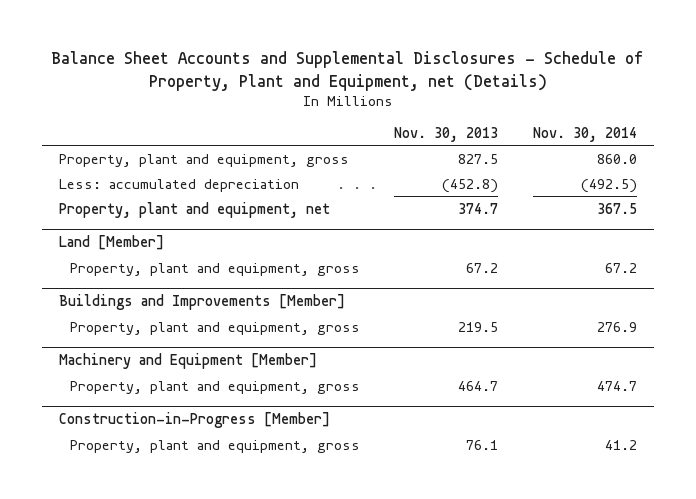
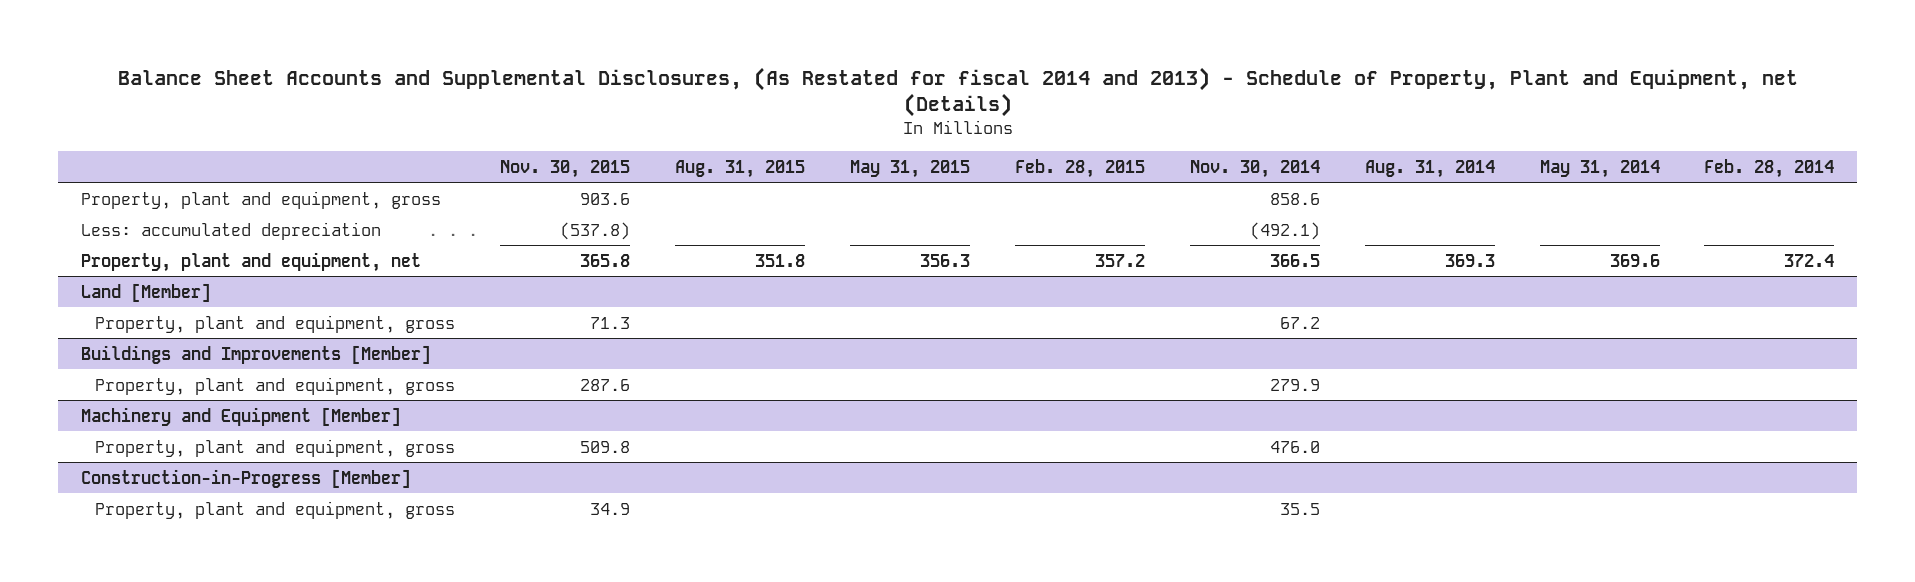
[50,51,644,91] Balance Sheet Accounts and Supplemental Disclosures - Schedule of Property, Plant and Equipment, net (Details) -> [117,66,1798,118] Balance Sheet Accounts and Supplemental Disclosures, (As Restated for fiscal 2014 and 2013) - Schedule of Property, Plant and Equipment, net (Details)
[394,126,499,142] Nov. 30, 2013 -> none
none -> [500,159,631,178] Nov. 30, 2015
none -> [674,159,805,178] Aug. 31, 2015
none -> [849,159,970,178] May 31, 2015
none -> [1014,158,1145,178] Feb. 28, 2015
none -> [1364,159,1495,178] Aug. 31, 2014
none -> [1539,159,1660,178] May 31, 2014
none -> [1704,158,1835,178] Feb. 28, 2014
[596,153,637,164] 860.0 -> [1269,192,1320,205] 858.6
[580,178,637,193] (492.5) -> [1249,221,1320,240] (492.1)
[596,202,637,214] 367.5 -> [1269,253,1320,267] 366.5
[596,321,637,332] 276.9 -> [1269,378,1320,391] 279.9
[596,380,637,391] 474.7 -> [1269,440,1320,453] 476.0
[604,439,637,450] 41.2 -> [1279,502,1320,515] 35.5

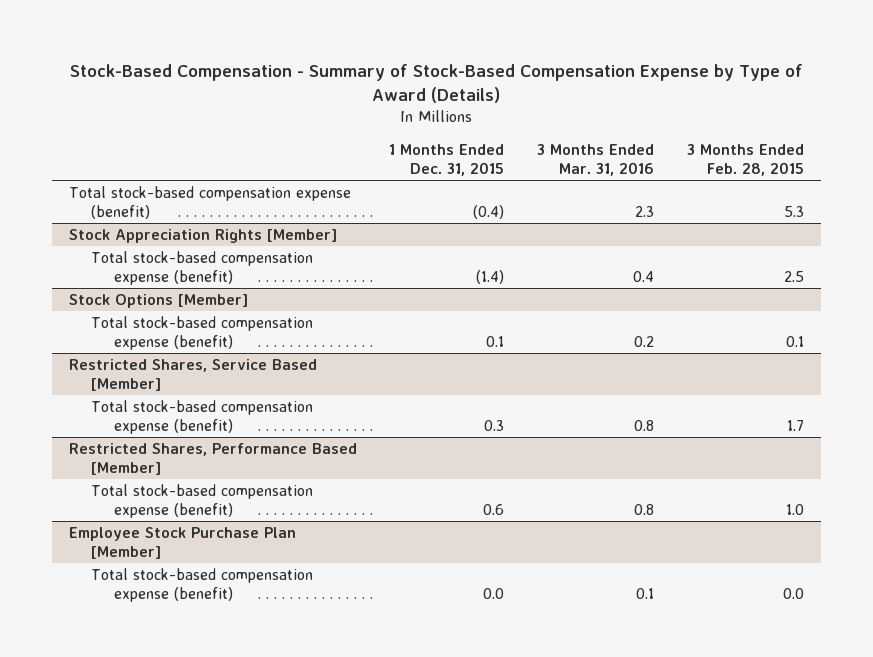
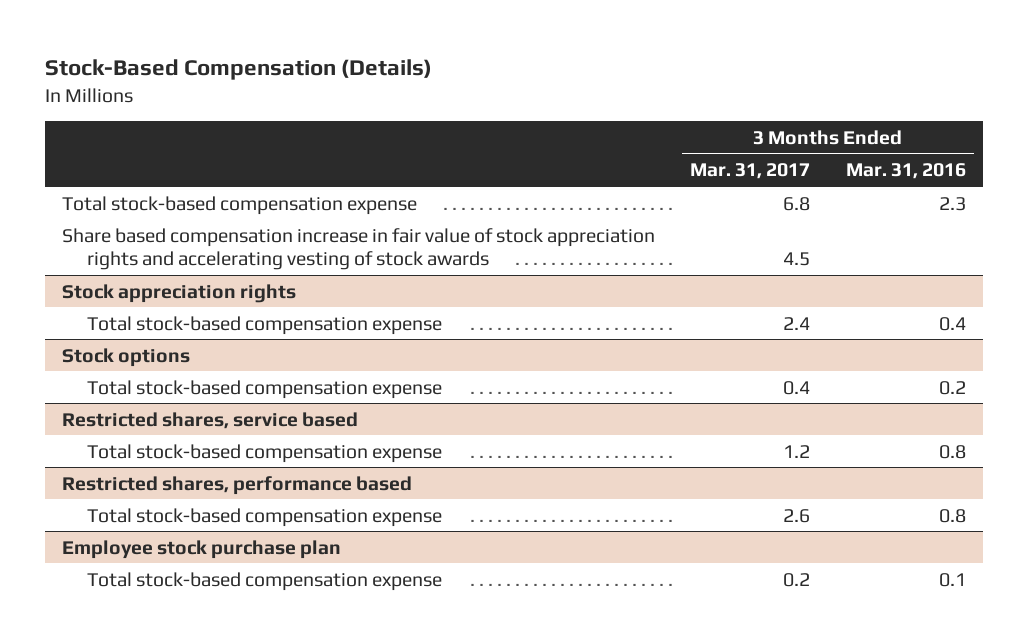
[70,63,804,104] Stock-Based Compensation - Summary of Stock-Based Compensation Expense by Type of Award (Details) -> [44,59,432,81] Stock-Based Compensation (Details)
[389,144,505,177] 1 Months Ended Dec. 31, 2015 -> none
[687,144,805,177] 3 Months Ended Feb. 28, 2015 -> none
none -> [690,163,811,180] Mar. 31, 2017
[68,185,351,219] Total stock-based compensation expense (benefit) -> [62,195,418,215] Total stock-based compensation expense
none -> [62,227,656,270] Share based compensation increase in fair value of stock appreciation rights and accelerating vesting of stock awards
[68,228,337,243] Stock Appreciation Rights [Member] -> [62,283,297,303] Stock appreciation rights
[91,250,314,285] Total stock-based compensation expense (benefit) -> [87,315,443,335] Total stock-based compensation expense
[68,293,248,308] Stock Options [Member] -> [62,347,191,367] Stock options
[91,315,314,350] Total stock-based compensation expense (benefit) -> [87,379,443,399] Total stock-based compensation expense
[68,358,317,391] Restricted Shares, Service Based [Member] -> [62,411,359,429] Restricted shares, service based
[91,399,314,434] Total stock-based compensation expense (benefit) -> [87,443,443,463] Total stock-based compensation expense
[68,442,357,475] Restricted Shares, Performance Based [Member] -> [62,475,413,495] Restricted shares, performance based
[91,483,314,518] Total stock-based compensation expense (benefit) -> [87,507,443,527] Total stock-based compensation expense
[68,526,296,559] Employee Stock Purchase Plan [Member] -> [62,539,342,559] Employee stock purchase plan
[91,567,314,602] Total stock-based compensation expense (benefit) -> [87,571,443,591] Total stock-based compensation expense

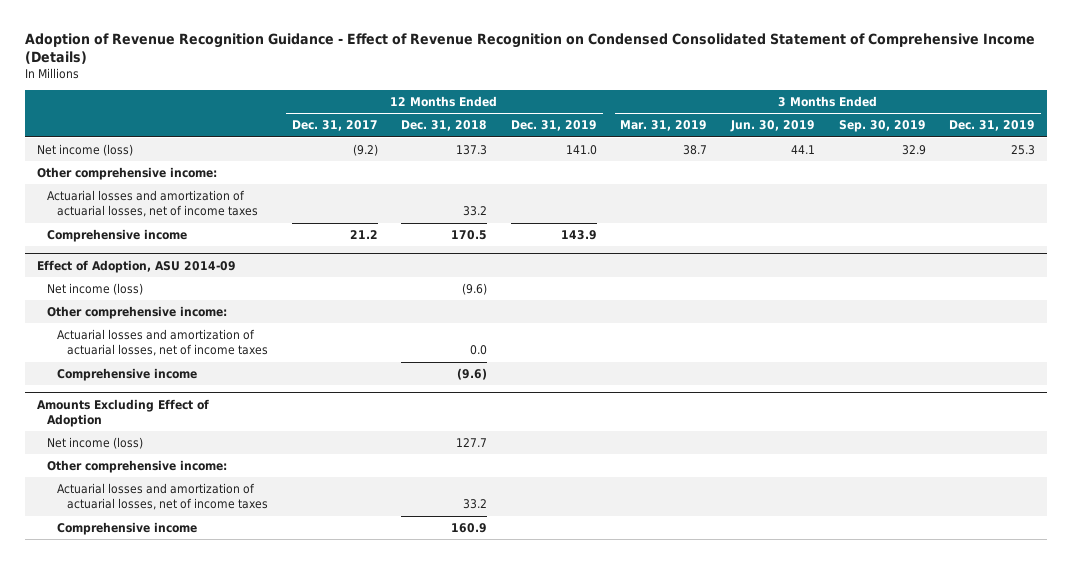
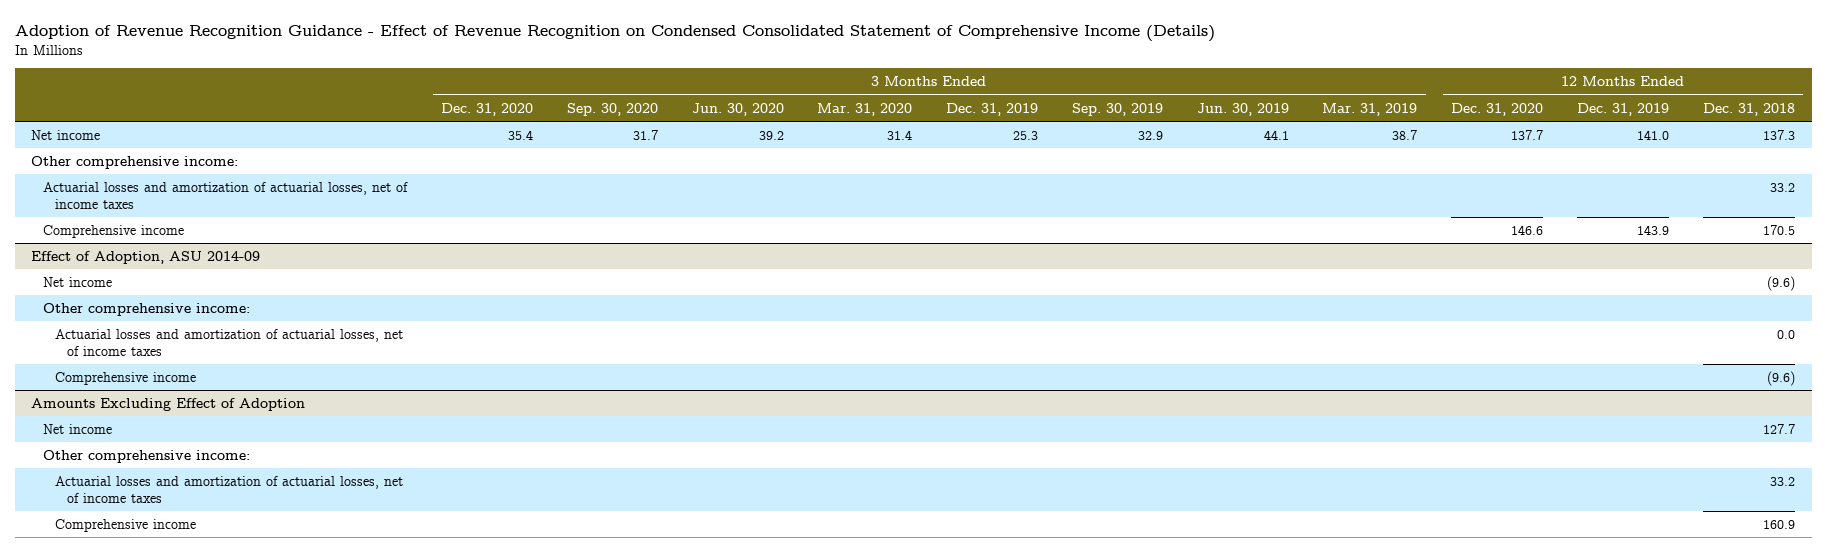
[291,120,378,132] Dec. 31, 2017 -> none
none -> [441,102,534,116] Dec. 31, 2020
none -> [566,102,658,116] Sep. 30, 2020
none -> [691,102,784,116] Jun. 30, 2020
none -> [817,102,913,116] Mar. 31, 2020
none -> [1451,102,1544,116] Dec. 31, 2020
[37,144,134,157] Net income (loss) -> [31,129,101,140] Net income
[47,283,144,296] Net income (loss) -> [43,276,113,287] Net income
[47,437,144,450] Net income (loss) -> [43,423,113,434] Net income

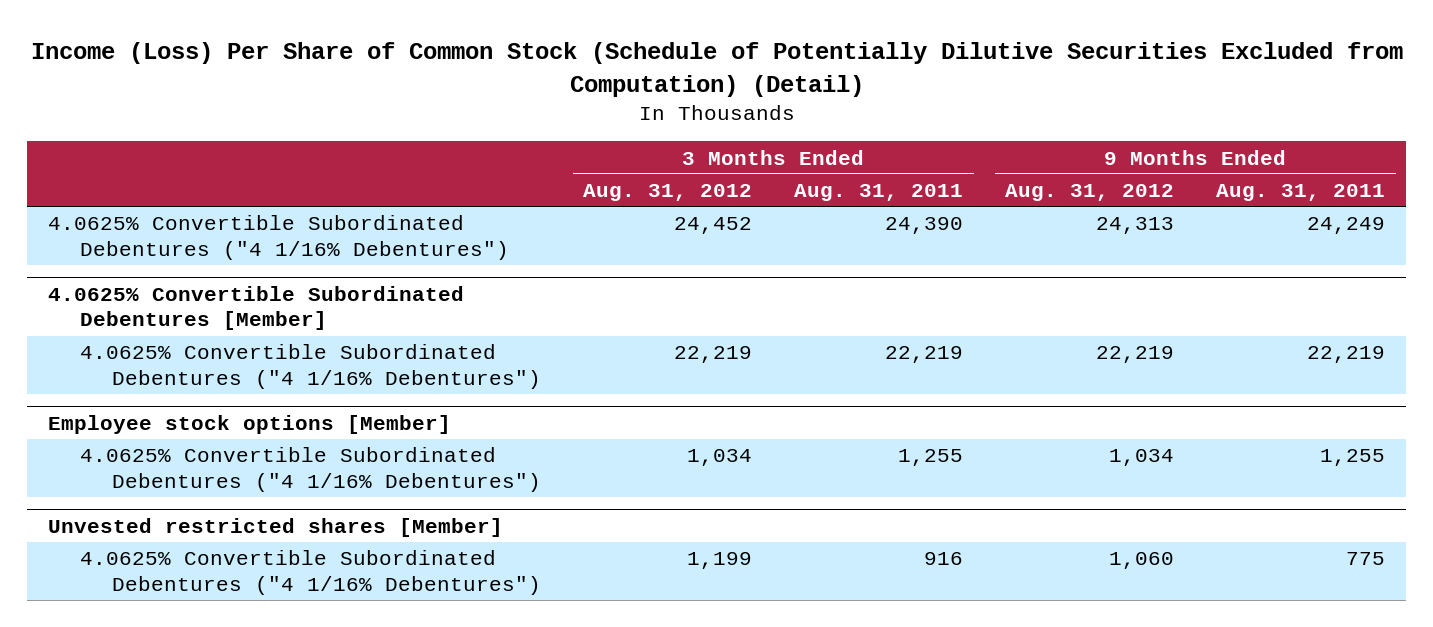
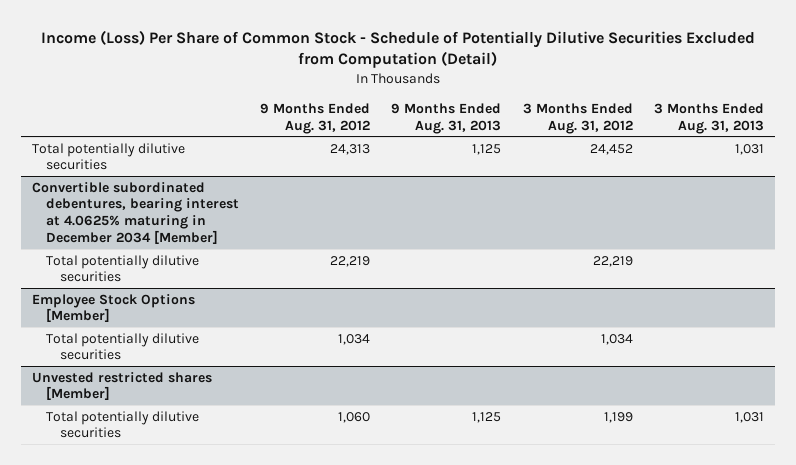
[30,42,1403,98] Income (Loss) Per Share of Common Stock (Schedule of Potentially Dilutive Securities Excluded from Computation) (Detail) -> [40,29,755,69] Income (Loss) Per Share of Common Stock - Schedule of Potentially Dilutive Securities Excluded from Computation (Detail)
[794,183,964,201] Aug. 31, 2011 -> none
[1216,183,1386,201] Aug. 31, 2011 -> none
none -> [391,102,502,134] 9 Months Ended Aug. 31, 2013
none -> [654,102,765,134] 3 Months Ended Aug. 31, 2013
[47,285,464,331] 4.0625% Convertible Subordinated Debentures [Member] -> none
[47,215,510,260] 4.0625% Convertible Subordinated Debentures ("4 1/16% Debentures") -> [31,142,185,171] Total potentially dilutive securities
none -> [31,181,239,245] Convertible subordinated debentures, bearing interest at 4.0625% maturing in December 2034 [Member]
[80,344,542,389] 4.0625% Convertible Subordinated Debentures ("4 1/16% Debentures") -> [45,254,199,283] Total potentially dilutive securities
[47,414,451,434] Employee stock options [Member] -> [31,293,195,323] Employee Stock Options [Member]
[80,447,542,492] 4.0625% Convertible Subordinated Debentures ("4 1/16% Debentures") -> [45,332,199,361] Total potentially dilutive securities
[80,550,542,595] 4.0625% Convertible Subordinated Debentures ("4 1/16% Debentures") -> [45,410,199,439] Total potentially dilutive securities

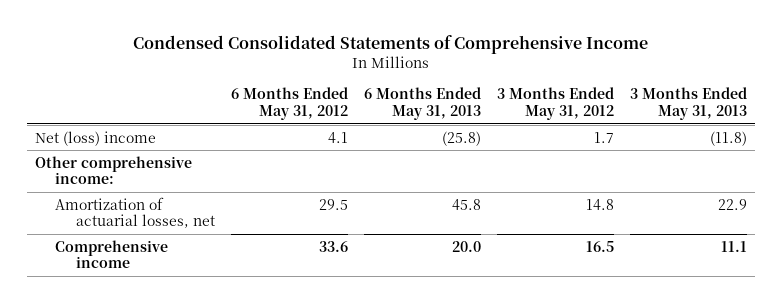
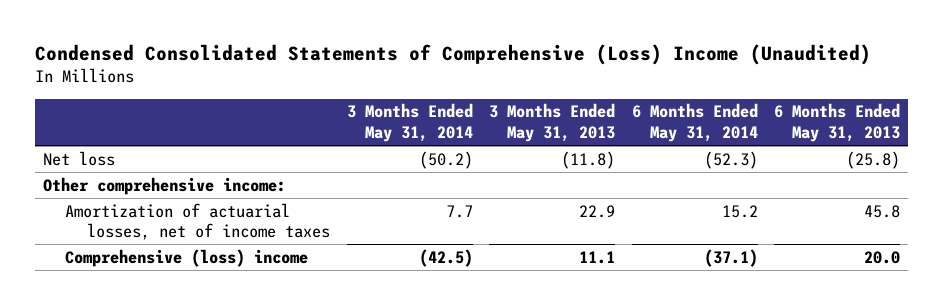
[132,34,648,54] Condensed Consolidated Statements of Comprehensive Income -> [34,44,871,66] Condensed Consolidated Statements of Comprehensive (Loss) Income (Unaudited)
[230,87,348,121] 6 Months Ended May 31, 2012 -> none
[496,87,614,121] 3 Months Ended May 31, 2012 -> none
none -> [346,103,473,143] 3 Months Ended May 31, 2014
none -> [631,103,758,143] 6 Months Ended May 31, 2014
[34,130,156,146] Net (loss) income -> [42,150,115,166] Net loss
[55,196,215,229] Amortization of actuarial losses, net -> [64,202,331,241] Amortization of actuarial losses, net of income taxes
[55,239,169,269] Comprehensive income -> [64,248,308,267] Comprehensive (loss) income

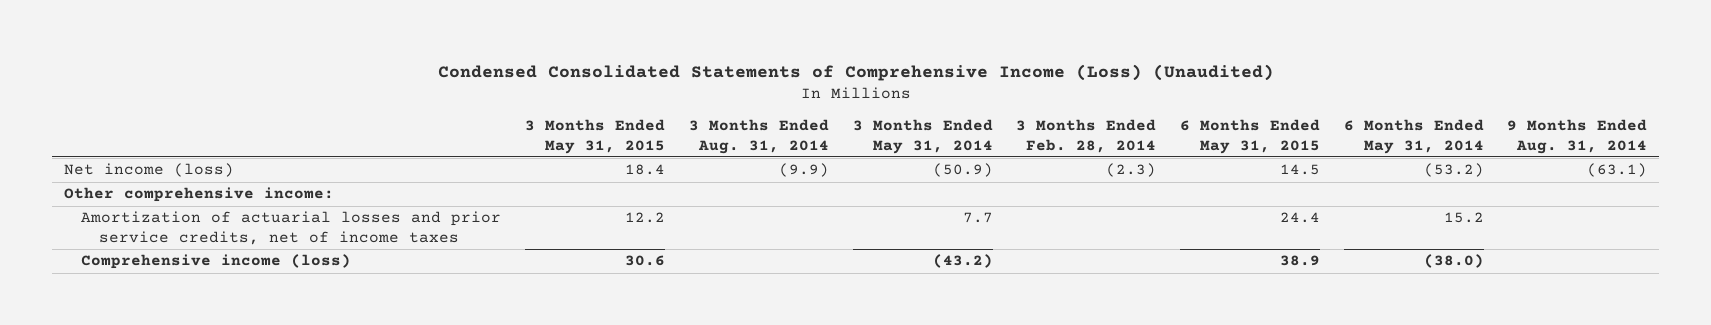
[34,44,871,66] Condensed Consolidated Statements of Comprehensive (Loss) Income (Unaudited) -> [437,63,1274,81] Condensed Consolidated Statements of Comprehensive Income (Loss) (Unaudited)
[489,103,616,143] 3 Months Ended May 31, 2013 -> none
[774,103,901,143] 6 Months Ended May 31, 2013 -> none
none -> [525,118,666,154] 3 Months Ended May 31, 2015
none -> [688,118,829,154] 3 Months Ended Aug. 31, 2014
none -> [1016,118,1157,153] 3 Months Ended Feb. 28, 2014
none -> [1179,118,1320,154] 6 Months Ended May 31, 2015
none -> [1507,118,1648,154] 9 Months Ended Aug. 31, 2014
[42,150,115,166] Net loss -> [63,163,234,178] Net income (loss)
[418,150,473,169] (50.2) -> [932,163,993,178] (50.9)
[703,150,758,169] (52.3) -> [1423,163,1484,178] (53.2)
[64,202,331,241] Amortization of actuarial losses, net of income taxes -> [81,211,502,246] Amortization of actuarial losses and prior service credits, net of income taxes
[64,248,308,267] Comprehensive (loss) income -> [81,254,352,270] Comprehensive income (loss)
[418,248,473,267] (42.5) -> [932,254,993,269] (43.2)
[703,248,758,267] (37.1) -> [1423,254,1484,269] (38.0)

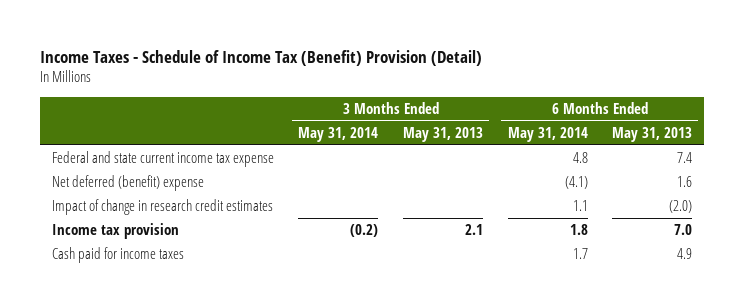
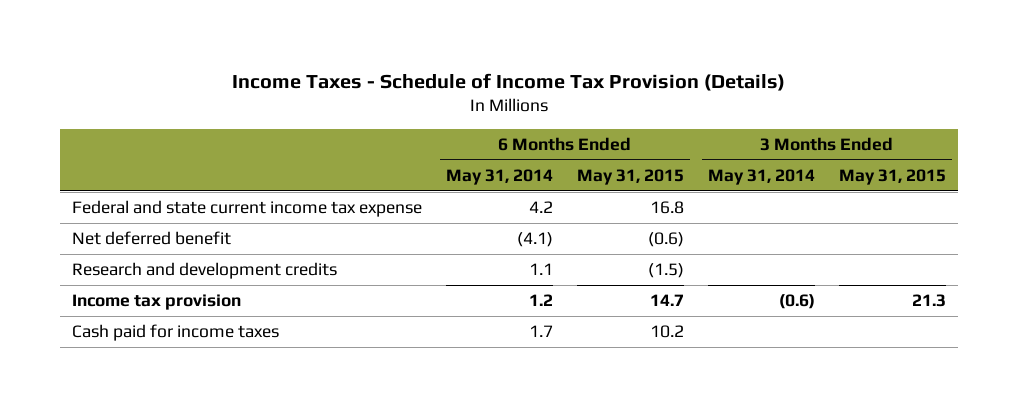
[39,49,482,66] Income Taxes - Schedule of Income Tax (Benefit) Provision (Detail) -> [231,72,785,91] Income Taxes - Schedule of Income Tax Provision (Details)
[403,126,484,142] May 31, 2013 -> none
[612,126,693,142] May 31, 2013 -> none
none -> [576,168,684,185] May 31, 2015
none -> [838,168,946,185] May 31, 2015
[572,152,588,164] 4.8 -> [529,201,554,214] 4.2
[51,175,204,192] Net deferred (benefit) expense -> [72,231,232,246] Net deferred benefit
[51,199,273,216] Impact of change in research credit estimates -> [72,262,338,280] Research and development credits
[350,224,379,238] (0.2) -> [778,294,815,310] (0.6)
[569,224,588,236] 1.8 -> [529,294,554,307] 1.2

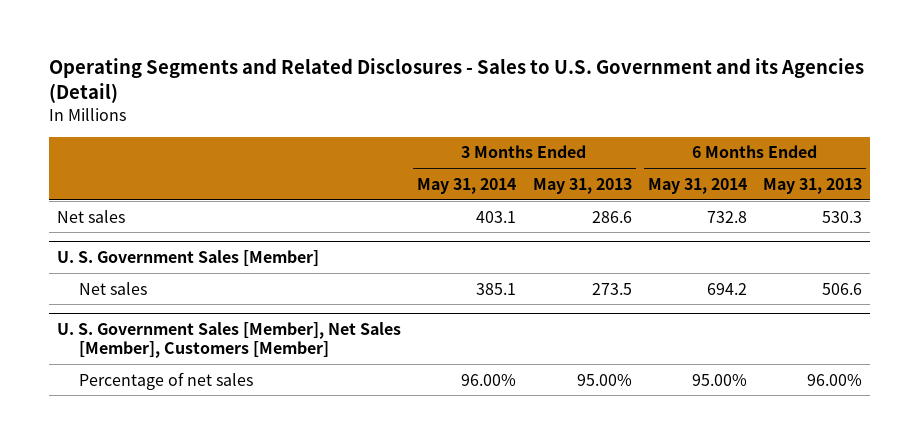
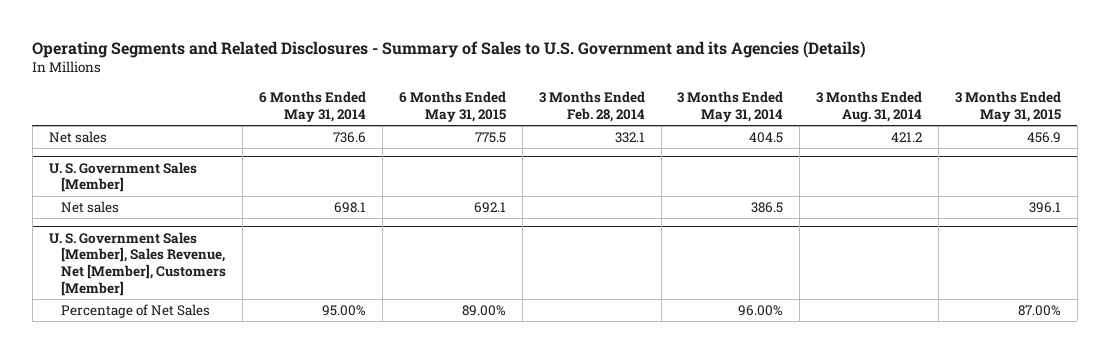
[49,58,865,104] Operating Segments and Related Disclosures - Sales to U.S. Government and its Agencies (Detail) -> [32,40,867,58] Operating Segments and Related Disclosures - Summary of Sales to U.S. Government and its Agencies (Details)
[532,177,632,194] May 31, 2013 -> none
[762,177,862,194] May 31, 2013 -> none
none -> [398,91,506,122] 6 Months Ended May 31, 2015
none -> [538,91,645,122] 3 Months Ended Feb. 28, 2014
none -> [816,91,923,122] 3 Months Ended Aug. 31, 2014
none -> [955,91,1062,122] 3 Months Ended May 31, 2015
[476,210,517,223] 403.1 -> [749,132,784,144] 404.5
[706,210,747,223] 732.8 -> [333,132,367,144] 736.6
[476,282,517,295] 385.1 -> [751,202,784,214] 386.5
[706,282,747,295] 694.2 -> [334,202,367,214] 698.1
[57,321,402,358] U. S. Government Sales [Member], Net Sales [Member], Customers [Member] -> [48,231,227,297] U. S. Government Sales [Member], Sales Revenue, Net [Member], Customers [Member]
[78,371,253,390] Percentage of net sales -> [61,304,211,319] Percentage of Net Sales

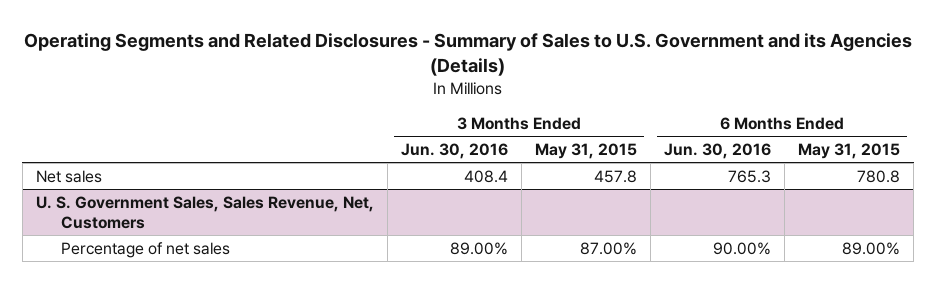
[259,91,367,122] 6 Months Ended May 31, 2014 -> none
[538,91,645,122] 3 Months Ended Feb. 28, 2014 -> none
[677,91,784,122] 3 Months Ended May 31, 2014 -> none
[816,91,923,122] 3 Months Ended Aug. 31, 2014 -> none
none -> [400,142,508,159] Jun. 30, 2016
none -> [664,142,772,159] Jun. 30, 2016
[48,161,197,193] U. S. Government Sales [Member] -> none
[61,201,120,214] Net sales -> none
[474,132,506,144] 775.5 -> [857,169,901,183] 780.8
[1027,132,1062,144] 456.9 -> [594,169,638,183] 457.8
[48,231,227,297] U. S. Government Sales [Member], Sales Revenue, Net [Member], Customers [Member] -> [35,195,374,229] U. S. Government Sales, Sales Revenue, Net, Customers
[61,304,211,319] Percentage of Net Sales -> [60,241,230,258] Percentage of net sales

